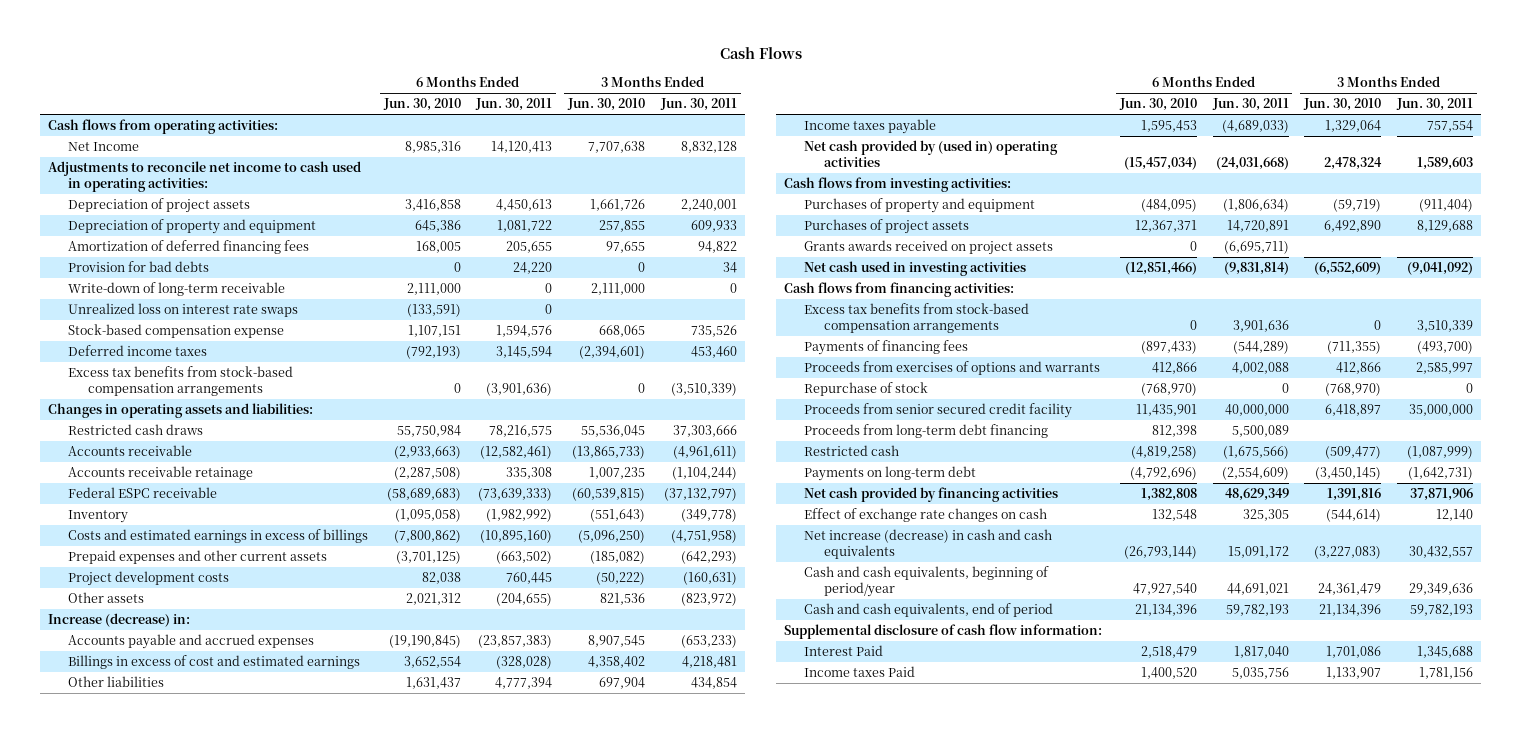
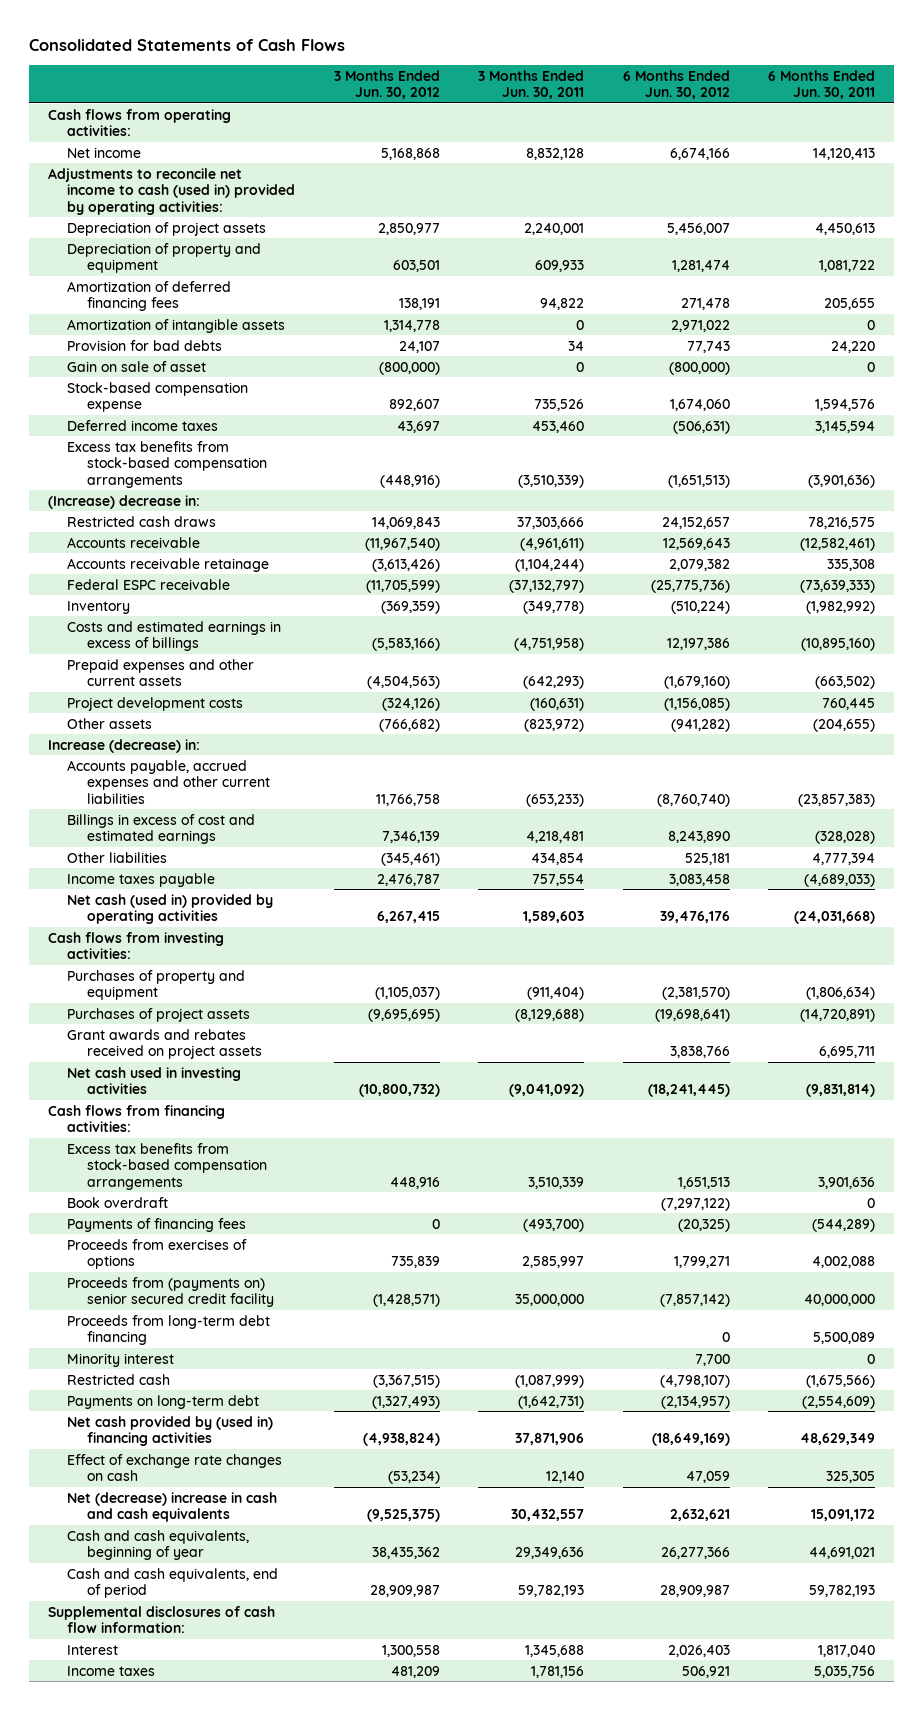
[719,47,802,60] Cash Flows -> [29,39,346,52] Consolidated Statements of Cash Flows
[382,98,461,112] Jun. 30, 2010 -> none
[567,98,646,112] Jun. 30, 2010 -> none
none -> [333,69,440,100] 3 Months Ended Jun. 30, 2012
none -> [622,69,730,100] 6 Months Ended Jun. 30, 2012
[67,142,139,152] Net Income -> [67,146,142,158] Net income
[48,161,362,192] Adjustments to reconcile net income to cash used in operating activities: -> [48,167,296,215] Adjustments to reconcile net income to cash (used in) provided by operating activities:
none -> [67,318,286,333] Amortization of intangible assets
[67,282,285,297] Write-down of long-term receivable -> none
[67,303,298,318] Unrealized loss on interest rate swaps -> none
none -> [67,360,207,372] Gain on sale of asset
[48,403,314,419] Changes in operating assets and liabilities: -> [48,494,201,509] (Increase) decrease in:
[67,634,314,650] Accounts payable and accrued expenses -> [67,759,270,804] Accounts payable, accrued expenses and other current liabilities
[803,140,1058,167] Net cash provided by (used in) operating activities -> [67,893,274,925] Net cash (used in) provided by operating activities
[1226,220,1289,233] 14,720,891 -> [800,1008,876,1022] (14,720,891)
[1417,220,1474,233] 8,129,688 -> [515,1008,585,1022] (8,129,688)
[803,240,1053,256] Grants awards received on project assets -> [67,1028,262,1060] Grant awards and rebates received on project assets
[1223,241,1289,255] (6,695,711) -> [819,1046,876,1059] 6,695,711
none -> [67,1196,169,1208] Book overdraft
[803,382,928,397] Repurchase of stock -> none
[803,361,1100,376] Proceeds from exercises of options and warrants -> [67,1238,248,1270] Proceeds from exercises of options
[803,403,1072,419] Proceeds from senior secured credit facility -> [67,1276,274,1308] Proceeds from (payments on) senior secured credit facility
none -> [67,1352,175,1367] Minority interest
[803,487,1058,503] Net cash provided by financing activities -> [67,1415,274,1447] Net cash provided by (used in) financing activities
[803,529,1052,559] Net increase (decrease) in cash and cash equivalents -> [67,1491,278,1523] Net (decrease) increase in cash and cash equivalents
[803,566,1049,597] Cash and cash equivalents, beginning of period/year -> [67,1529,250,1561] Cash and cash equivalents, beginning of year
[784,624,1103,640] Supplemental disclosure of cash flow information: -> [48,1605,276,1634] Supplemental disclosures of cash flow information:
[803,645,883,657] Interest Paid -> [67,1644,119,1655] Interest
[803,666,915,678] Income taxes Paid -> [67,1665,156,1676] Income taxes

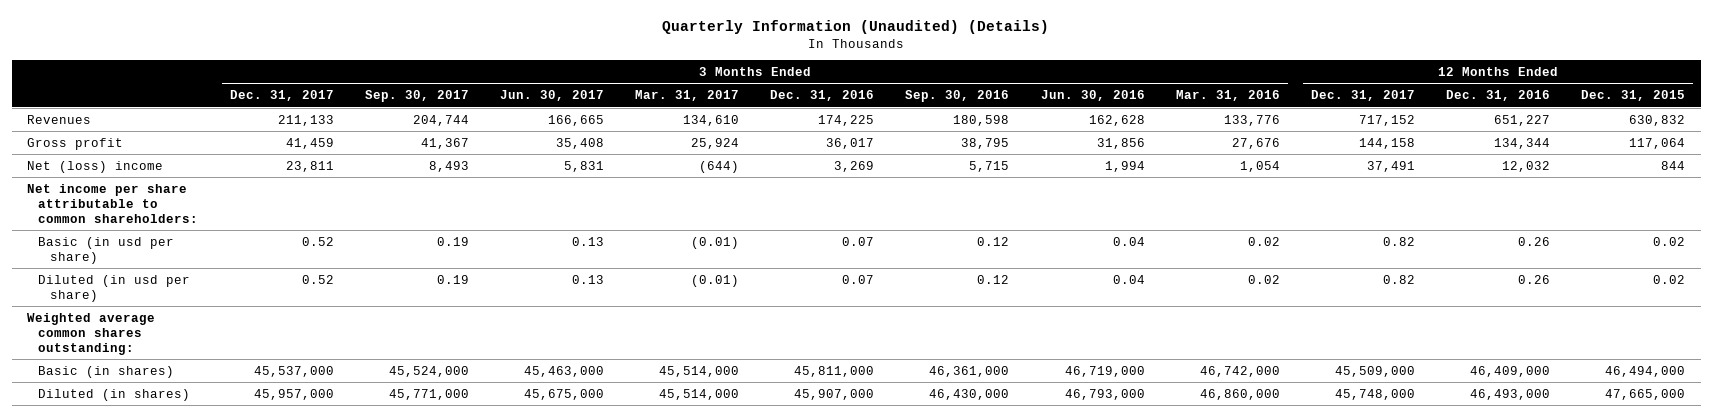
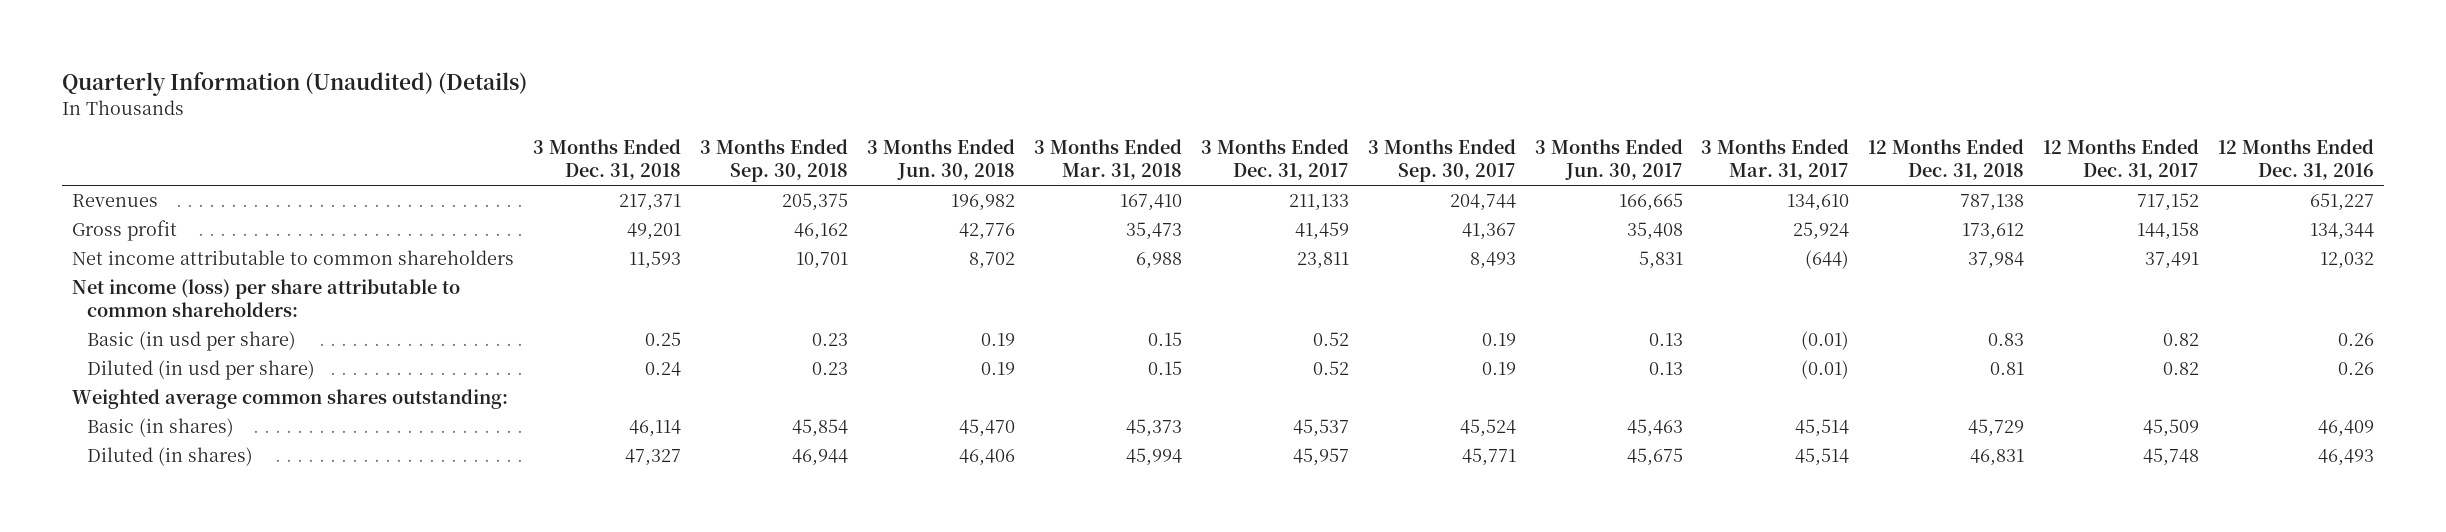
[770,90,875,102] Dec. 31, 2016 -> none
[905,90,1010,103] Sep. 30, 2016 -> none
[1040,90,1145,102] Jun. 30, 2016 -> none
[1175,90,1280,102] Mar. 31, 2016 -> none
[1581,90,1686,102] Dec. 31, 2015 -> none
none -> [532,139,681,181] 3 Months Ended Dec. 31, 2018
none -> [699,139,848,183] 3 Months Ended Sep. 30, 2018
none -> [866,139,1015,181] 3 Months Ended Jun. 30, 2018
none -> [1033,139,1182,181] 3 Months Ended Mar. 31, 2018
none -> [1868,139,2025,181] 12 Months Ended Dec. 31, 2018
[27,160,164,173] Net (loss) income -> [71,250,514,266] Net income attributable to common shareholders
[27,183,199,223] Net income per share attributable to common shareholders: -> [71,279,460,318] Net income (loss) per share attributable to common shareholders:
[253,365,334,377] 45,537,000 -> [1292,419,1349,438] 45,537
[388,365,469,377] 45,524,000 -> [1459,419,1516,438] 45,524
[523,365,604,377] 45,463,000 -> [1626,419,1683,438] 45,463
[659,365,740,377] 45,514,000 -> [1795,419,1850,438] 45,514
[1334,365,1415,377] 45,509,000 -> [2143,419,2200,438] 45,509
[1470,365,1551,377] 46,409,000 -> [2318,420,2375,438] 46,409
[253,388,334,400] 45,957,000 -> [1292,448,1349,467] 45,957
[388,388,469,400] 45,771,000 -> [1461,448,1516,467] 45,771
[523,388,604,400] 45,675,000 -> [1626,448,1683,467] 45,675
[659,388,740,400] 45,514,000 -> [1795,448,1850,467] 45,514
[1334,388,1415,400] 45,748,000 -> [2143,448,2200,467] 45,748
[1470,388,1551,400] 46,493,000 -> [2318,449,2375,467] 46,493

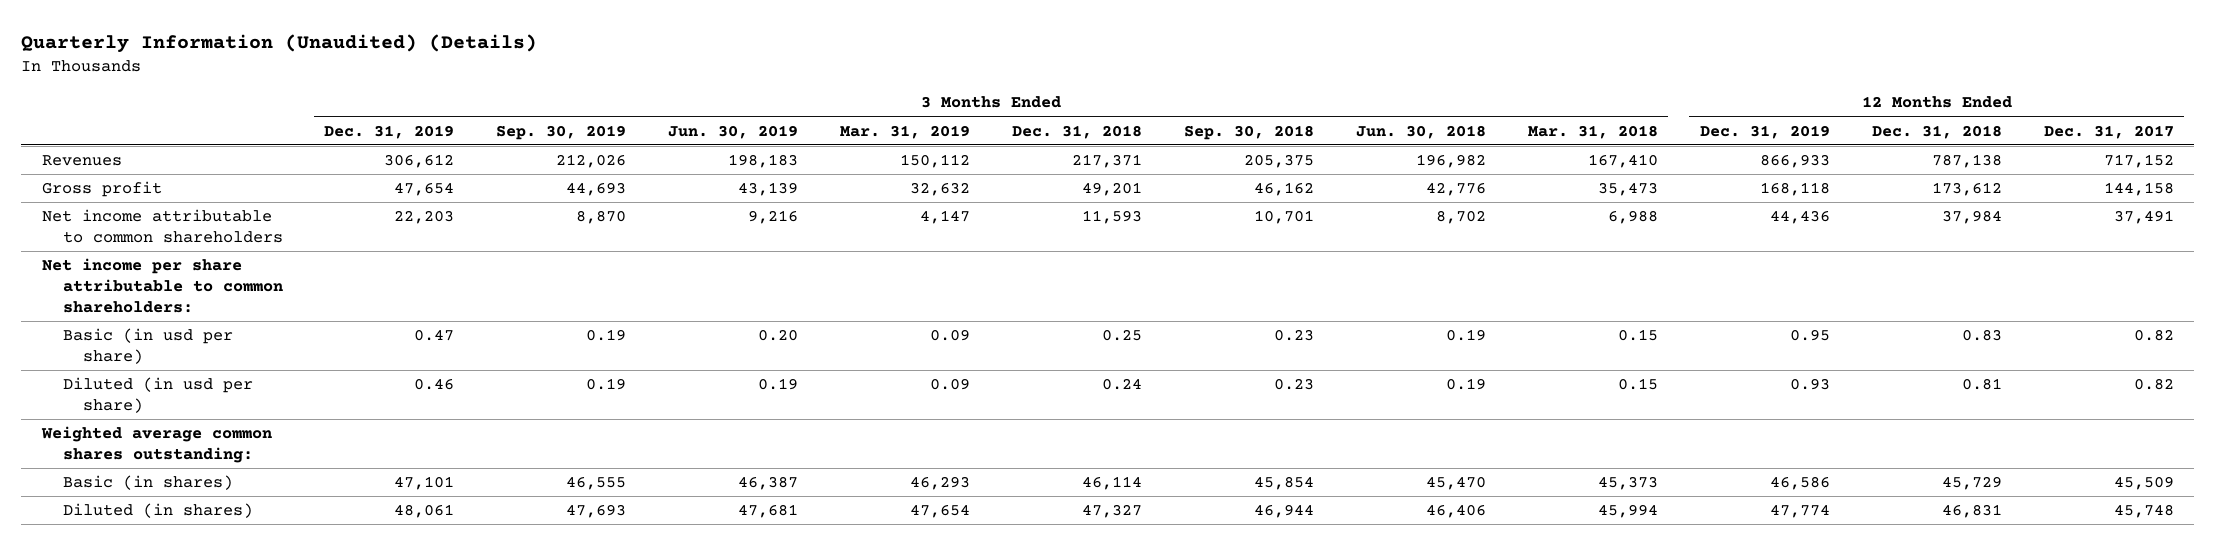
[1200,139,1349,181] 3 Months Ended Dec. 31, 2017 -> none
[1367,139,1516,183] 3 Months Ended Sep. 30, 2017 -> none
[1534,139,1683,181] 3 Months Ended Jun. 30, 2017 -> none
[1701,139,1850,181] 3 Months Ended Mar. 31, 2017 -> none
[2218,139,2375,181] 12 Months Ended Dec. 31, 2016 -> none
none -> [324,124,455,139] Dec. 31, 2019
none -> [496,124,627,140] Sep. 30, 2019
none -> [668,124,799,139] Jun. 30, 2019
none -> [840,124,971,139] Mar. 31, 2019
none -> [1699,124,1830,139] Dec. 31, 2019
[71,279,460,318] Net income (loss) per share attributable to common shareholders: -> [41,258,283,313] Net income per share attributable to common shareholders:

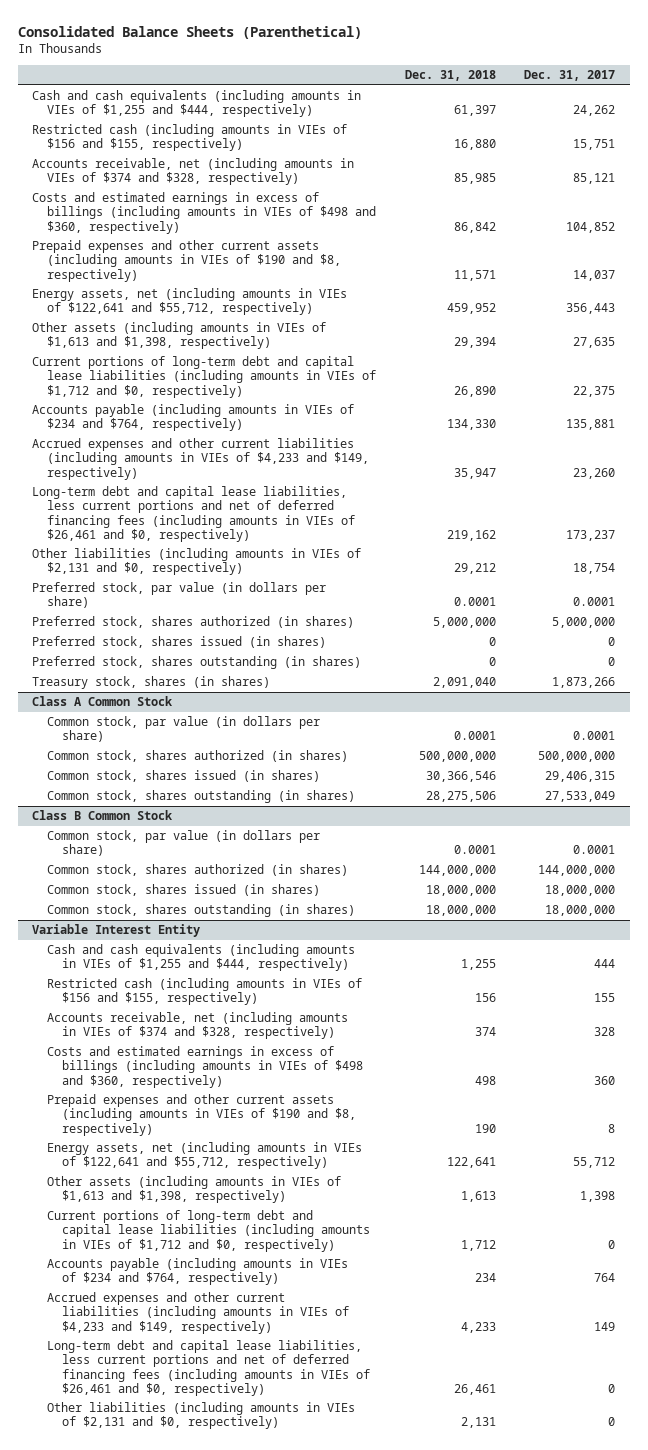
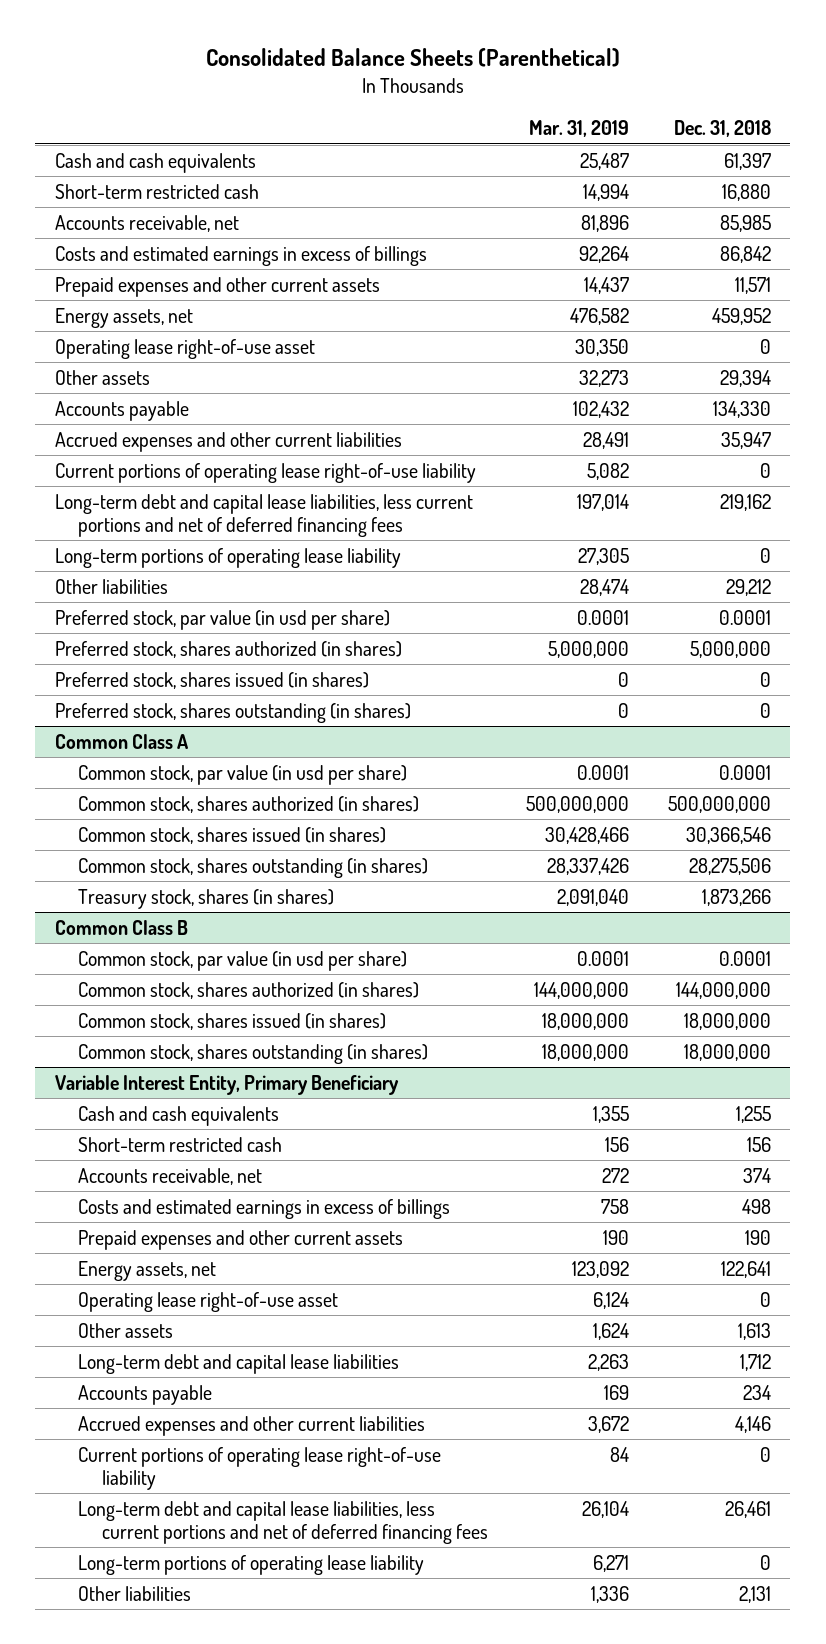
[524,70,616,82] Dec. 31, 2017 -> none
none -> [529,120,630,138] Mar. 31, 2019
[32,356,377,398] Current portions of long-term debt and capital lease liabilities (including amounts in VIEs of $1,712 and $0, respectively) -> none
[32,90,362,118] Cash and cash equivalents (including amounts in VIEs of $1,255 and $444, respectively) -> [54,152,256,173] Cash and cash equivalents
[32,124,348,152] Restricted cash (including amounts in VIEs of $156 and $155, respectively) -> [54,183,259,199] Short-term restricted cash
[32,158,355,186] Accounts receivable, net (including amounts in VIEs of $374 and $328, respectively) -> [54,214,239,232] Accounts receivable, net
[32,192,377,234] Costs and estimated earnings in excess of billings (including amounts in VIEs of $498 and $360, respectively) -> [54,245,427,266] Costs and estimated earnings in excess of billings
[32,240,342,282] Prepaid expenses and other current assets (including amounts in VIEs of $190 and $8, respectively) -> [54,276,380,297] Prepaid expenses and other current assets
[32,288,348,316] Energy assets, net (including amounts in VIEs of $122,641 and $55,712, respectively) -> [54,307,193,328] Energy assets, net
none -> [54,338,315,359] Operating lease right-of-use asset
[32,322,327,350] Other assets (including amounts in VIEs of $1,613 and $1,398, respectively) -> [54,369,150,385] Other assets
[32,404,355,432] Accounts payable (including amounts in VIEs of $234 and $764, respectively) -> [54,400,189,421] Accounts payable
[32,438,370,480] Accrued expenses and other current liabilities (including amounts in VIEs of $4,233 and $149, respectively) -> [54,431,402,452] Accrued expenses and other current liabilities
none -> [54,462,476,483] Current portions of operating lease right-of-use liability
[32,486,356,542] Long-term debt and capital lease liabilities, less current portions and net of deferred financing fees (including amounts in VIEs of $26,461 and $0, respectively) -> [54,493,473,537] Long-term debt and capital lease liabilities, less current portions and net of deferred financing fees
none -> [54,547,401,568] Long-term portions of operating lease liability
[32,548,362,576] Other liabilities (including amounts in VIEs of $2,131 and $0, respectively) -> [54,578,168,594] Other liabilities
[32,582,327,609] Preferred stock, par value (in dollars per share) -> [54,609,390,630] Preferred stock, par value (in usd per share)
[32,676,271,690] Treasury stock, shares (in shares) -> none
[32,696,174,707] Class A Common Stock -> [54,733,189,749] Common Class A
[47,716,321,743] Common stock, par value (in dollars per share) -> [78,764,408,785] Common stock, par value (in usd per share)
none -> [78,888,335,909] Treasury stock, shares (in shares)
[32,810,174,821] Class B Common Stock -> [54,919,188,935] Common Class B
[47,830,321,857] Common stock, par value (in dollars per share) -> [78,950,408,971] Common stock, par value (in usd per share)
[32,924,201,938] Variable Interest Entity -> [54,1074,399,1095] Variable Interest Entity, Primary Beneficiary
[47,944,356,972] Cash and cash equivalents (including amounts in VIEs of $1,255 and $444, respectively) -> [78,1105,280,1126] Cash and cash equivalents
[47,978,363,1006] Restricted cash (including amounts in VIEs of $156 and $155, respectively) -> [78,1136,283,1152] Short-term restricted cash
[47,1012,349,1040] Accounts receivable, net (including amounts in VIEs of $374 and $328, respectively) -> [78,1167,263,1185] Accounts receivable, net
[47,1046,364,1088] Costs and estimated earnings in excess of billings (including amounts in VIEs of $498 and $360, respectively) -> [78,1198,451,1219] Costs and estimated earnings in excess of billings
[47,1094,357,1136] Prepaid expenses and other current assets (including amounts in VIEs of $190 and $8, respectively) -> [78,1229,404,1250] Prepaid expenses and other current assets
[47,1142,363,1170] Energy assets, net (including amounts in VIEs of $122,641 and $55,712, respectively) -> [78,1260,217,1281] Energy assets, net
none -> [78,1291,339,1312] Operating lease right-of-use asset
[47,1176,342,1204] Other assets (including amounts in VIEs of $1,613 and $1,398, respectively) -> [78,1322,174,1338] Other assets
[47,1210,371,1252] Current portions of long-term debt and capital lease liabilities (including amounts in VIEs of $1,712 and $0, respectively) -> [78,1353,400,1374] Long-term debt and capital lease liabilities
[47,1258,349,1286] Accounts payable (including amounts in VIEs of $234 and $764, respectively) -> [78,1384,213,1405] Accounts payable
[47,1292,350,1334] Accrued expenses and other current liabilities (including amounts in VIEs of $4,233 and $149, respectively) -> [78,1415,426,1436] Accrued expenses and other current liabilities
[460,1321,496,1333] 4,233 -> [735,1415,772,1433] 4,146
none -> [78,1446,442,1490] Current portions of operating lease right-of-use liability
[47,1340,371,1396] Long-term debt and capital lease liabilities, less current portions and net of deferred financing fees (including amounts in VIEs of $26,461 and $0, respectively) -> [78,1500,488,1544] Long-term debt and capital lease liabilities, less current portions and net of deferred financing fees
none -> [78,1554,425,1575] Long-term portions of operating lease liability
[47,1402,356,1430] Other liabilities (including amounts in VIEs of $2,131 and $0, respectively) -> [78,1585,192,1601] Other liabilities

